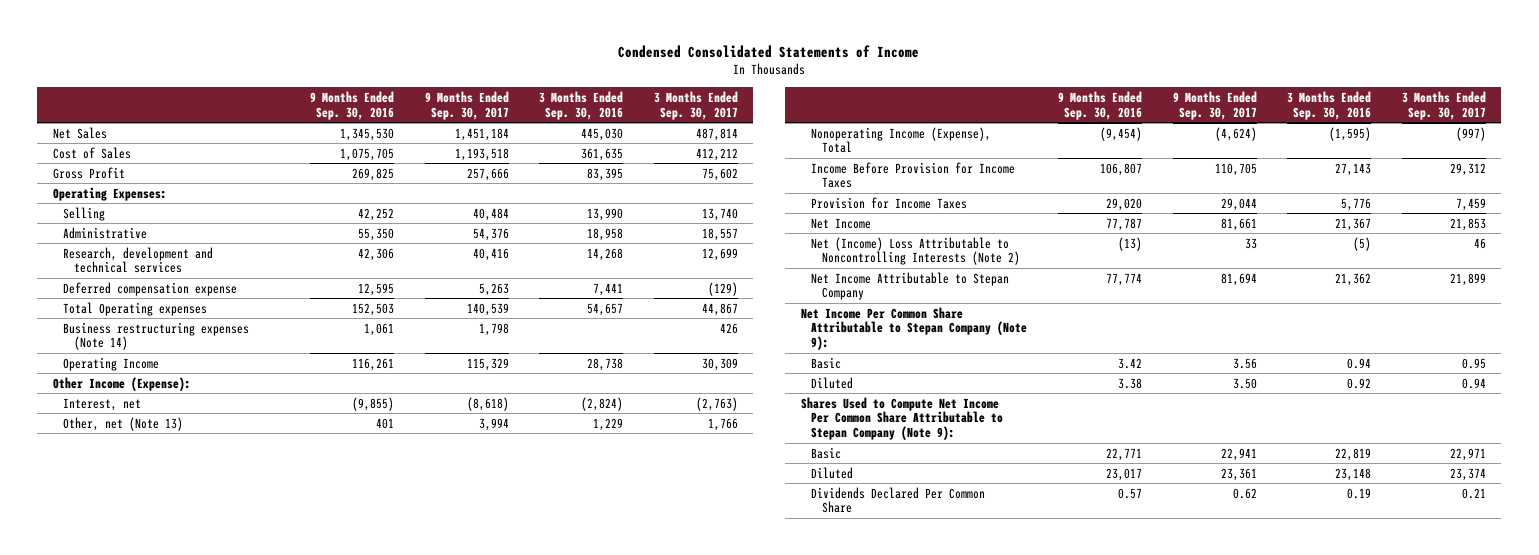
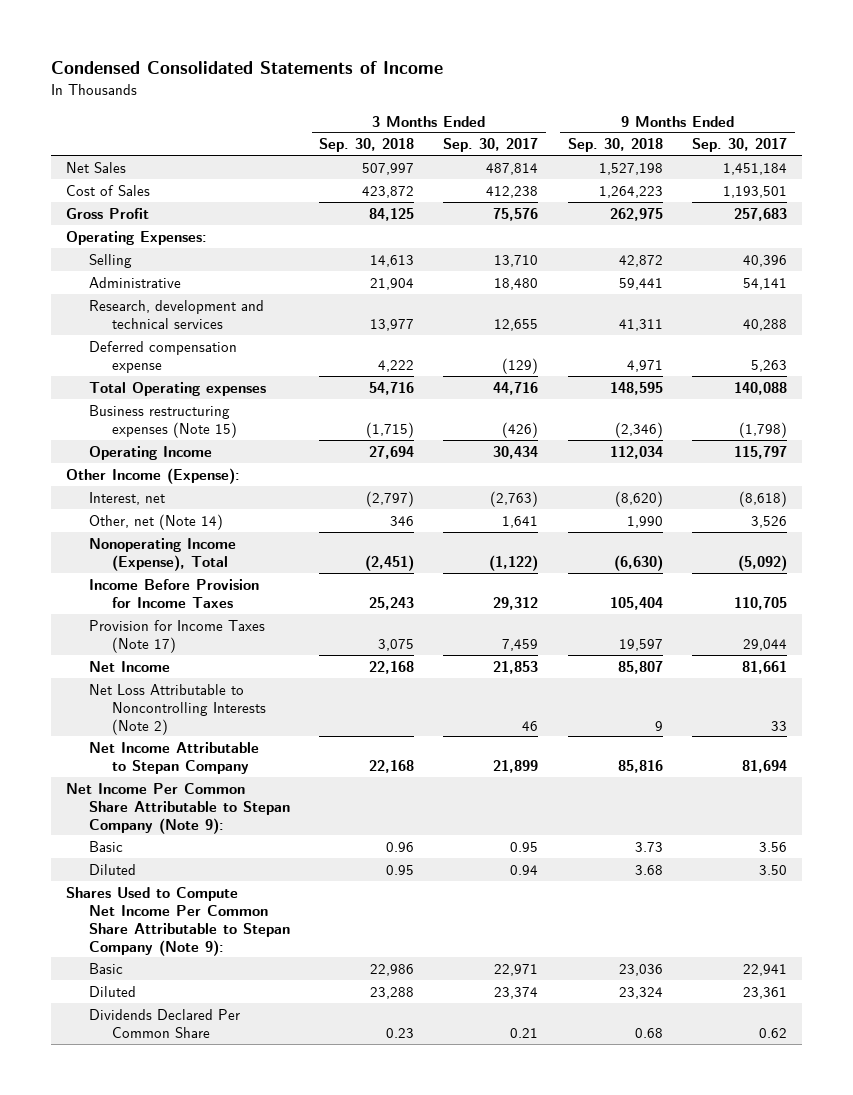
[310,90,395,120] 9 Months Ended Sep. 30, 2016 -> none
[539,90,624,120] 3 Months Ended Sep. 30, 2016 -> none
none -> [319,138,415,153] Sep. 30, 2018
none -> [567,138,663,153] Sep. 30, 2018
[454,147,509,161] 1,193,518 -> [723,185,788,198] 1,193,501
[696,147,739,161] 412,212 -> [486,185,539,198] 412,238
[466,167,509,181] 257,666 -> [734,207,788,221] 257,683
[702,167,739,181] 75,602 -> [493,207,539,221] 75,576
[472,207,509,221] 40,484 -> [743,254,788,267] 40,396
[702,207,739,221] 13,740 -> [494,254,539,267] 13,710
[472,227,509,241] 54,376 -> [743,277,788,290] 54,141
[702,227,739,241] 18,557 -> [494,277,539,290] 18,480
[472,247,509,261] 40,416 -> [743,318,788,331] 40,288
[702,247,739,261] 12,699 -> [494,318,539,331] 12,655
[466,302,509,316] 140,539 -> [734,381,788,395] 140,088
[702,302,739,316] 44,867 -> [493,381,539,395] 44,716
[63,321,250,351] Business restructuring expenses (Note 14) -> [88,404,237,438] Business restructuring expenses (Note 15)
[478,322,509,336] 1,798 -> [739,421,788,438] (1,798)
[720,322,739,334] 426 -> [502,421,539,438] (426)
[466,357,509,371] 115,329 -> [734,445,788,459] 115,797
[702,357,739,371] 30,309 -> [493,445,539,459] 30,434
[63,416,184,431] Other, net (Note 13) -> [88,513,223,530] Other, net (Note 14)
[478,417,509,431] 3,994 -> [751,515,788,528] 3,526
[708,417,739,431] 1,766 -> [502,515,539,528] 1,641
[1214,126,1257,141] (4,624) -> [738,554,788,571] (5,092)
[1455,126,1486,141] (997) -> [489,554,539,571] (1,122)
[811,196,968,209] Provision for Income Taxes -> [88,619,265,653] Provision for Income Taxes (Note 17)
[811,236,1020,266] Net (Income) Loss Attributable to Noncontrolling Interests (Note 2) -> [88,683,266,735] Net Loss Attributable to Noncontrolling Interests (Note 2)

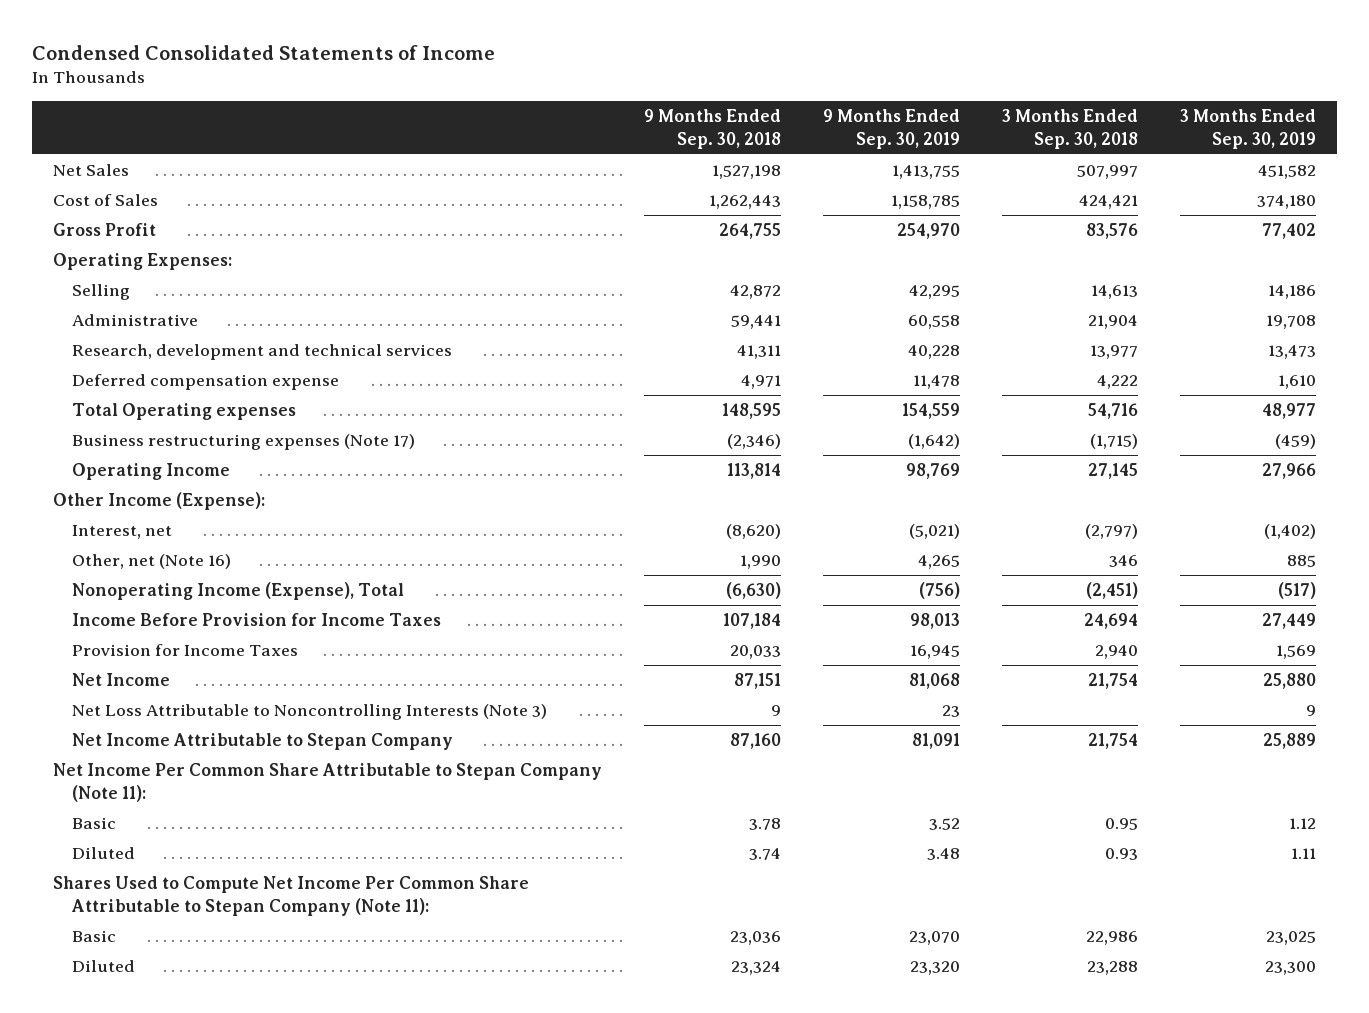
[443,138,539,153] Sep. 30, 2017 -> none
[692,138,788,153] Sep. 30, 2017 -> none
none -> [823,109,961,149] 9 Months Ended Sep. 30, 2019
none -> [1179,109,1316,149] 3 Months Ended Sep. 30, 2019
[362,185,415,198] 423,872 -> [1078,195,1138,210] 424,421
[598,185,663,198] 1,264,223 -> [709,195,782,210] 1,262,443
[369,207,415,221] 84,125 -> [1085,223,1138,240] 83,576
[609,207,663,221] 262,975 -> [719,223,782,240] 264,755
[88,404,237,438] Business restructuring expenses (Note 15) -> [72,434,416,451] Business restructuring expenses (Note 17)
[369,445,415,459] 27,694 -> [1087,463,1138,480] 27,145
[609,445,663,459] 112,034 -> [727,463,782,480] 113,814
[88,513,223,530] Other, net (Note 14) -> [72,554,232,570] Other, net (Note 16)
[369,596,415,610] 25,243 -> [1083,613,1138,630] 24,694
[609,596,663,610] 105,404 -> [723,613,782,630] 107,184
[88,619,265,653] Provision for Income Taxes (Note 17) -> [72,644,299,657] Provision for Income Taxes
[378,638,415,651] 3,075 -> [1094,645,1138,660] 2,940
[618,638,663,651] 19,597 -> [730,645,782,660] 20,033
[369,660,415,674] 22,168 -> [1087,673,1138,690] 21,754
[617,660,663,674] 85,807 -> [734,673,782,690] 87,151
[88,683,266,735] Net Loss Attributable to Noncontrolling Interests (Note 2) -> [72,704,548,721] Net Loss Attributable to Noncontrolling Interests (Note 3)
[369,759,415,773] 22,168 -> [1087,733,1138,750] 21,754
[617,759,663,773] 85,816 -> [730,733,782,750] 87,160
[65,782,290,834] Net Income Per Common Share Attributable to Stepan Company (Note 9): -> [53,763,603,802] Net Income Per Common Share Attributable to Stepan Company (Note 11):
[386,841,415,852] 0.96 -> [1104,818,1138,831] 0.95
[634,841,663,852] 3.73 -> [749,818,782,831] 3.78
[386,864,415,875] 0.95 -> [1104,848,1138,861] 0.93
[634,864,663,875] 3.68 -> [749,848,782,861] 3.74
[65,886,290,956] Shares Used to Compute Net Income Per Common Share Attributable to Stepan Company (Note 9): -> [53,876,530,916] Shares Used to Compute Net Income Per Common Share Attributable to Stepan Company (Note 11):
[88,1008,240,1038] Dividends Declared Per Common Share -> none

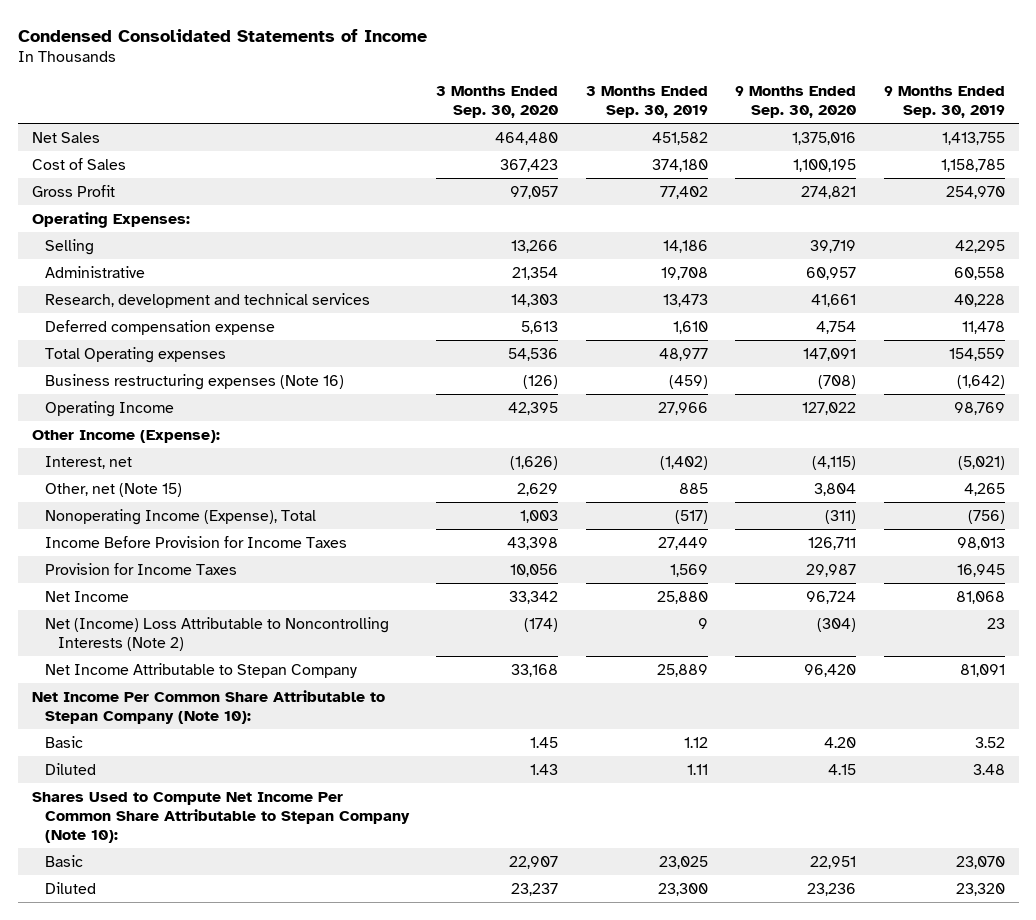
[644,109,782,149] 9 Months Ended Sep. 30, 2018 -> none
[1001,109,1138,149] 3 Months Ended Sep. 30, 2018 -> none
none -> [436,86,559,119] 3 Months Ended Sep. 30, 2020
none -> [735,86,857,119] 9 Months Ended Sep. 30, 2020
[72,434,416,451] Business restructuring expenses (Note 17) -> [45,373,345,390] Business restructuring expenses (Note 16)
[72,554,232,570] Other, net (Note 16) -> [45,482,183,497] Other, net (Note 15)
[72,704,548,721] Net Loss Attributable to Noncontrolling Interests (Note 3) -> [45,616,390,651] Net (Income) Loss Attributable to Noncontrolling Interests (Note 2)
[53,763,603,802] Net Income Per Common Share Attributable to Stepan Company (Note 11): -> [31,689,385,724] Net Income Per Common Share Attributable to Stepan Company (Note 10):
[53,876,530,916] Shares Used to Compute Net Income Per Common Share Attributable to Stepan Company (Note 11): -> [31,791,411,843] Shares Used to Compute Net Income Per Common Share Attributable to Stepan Company (Note 10):

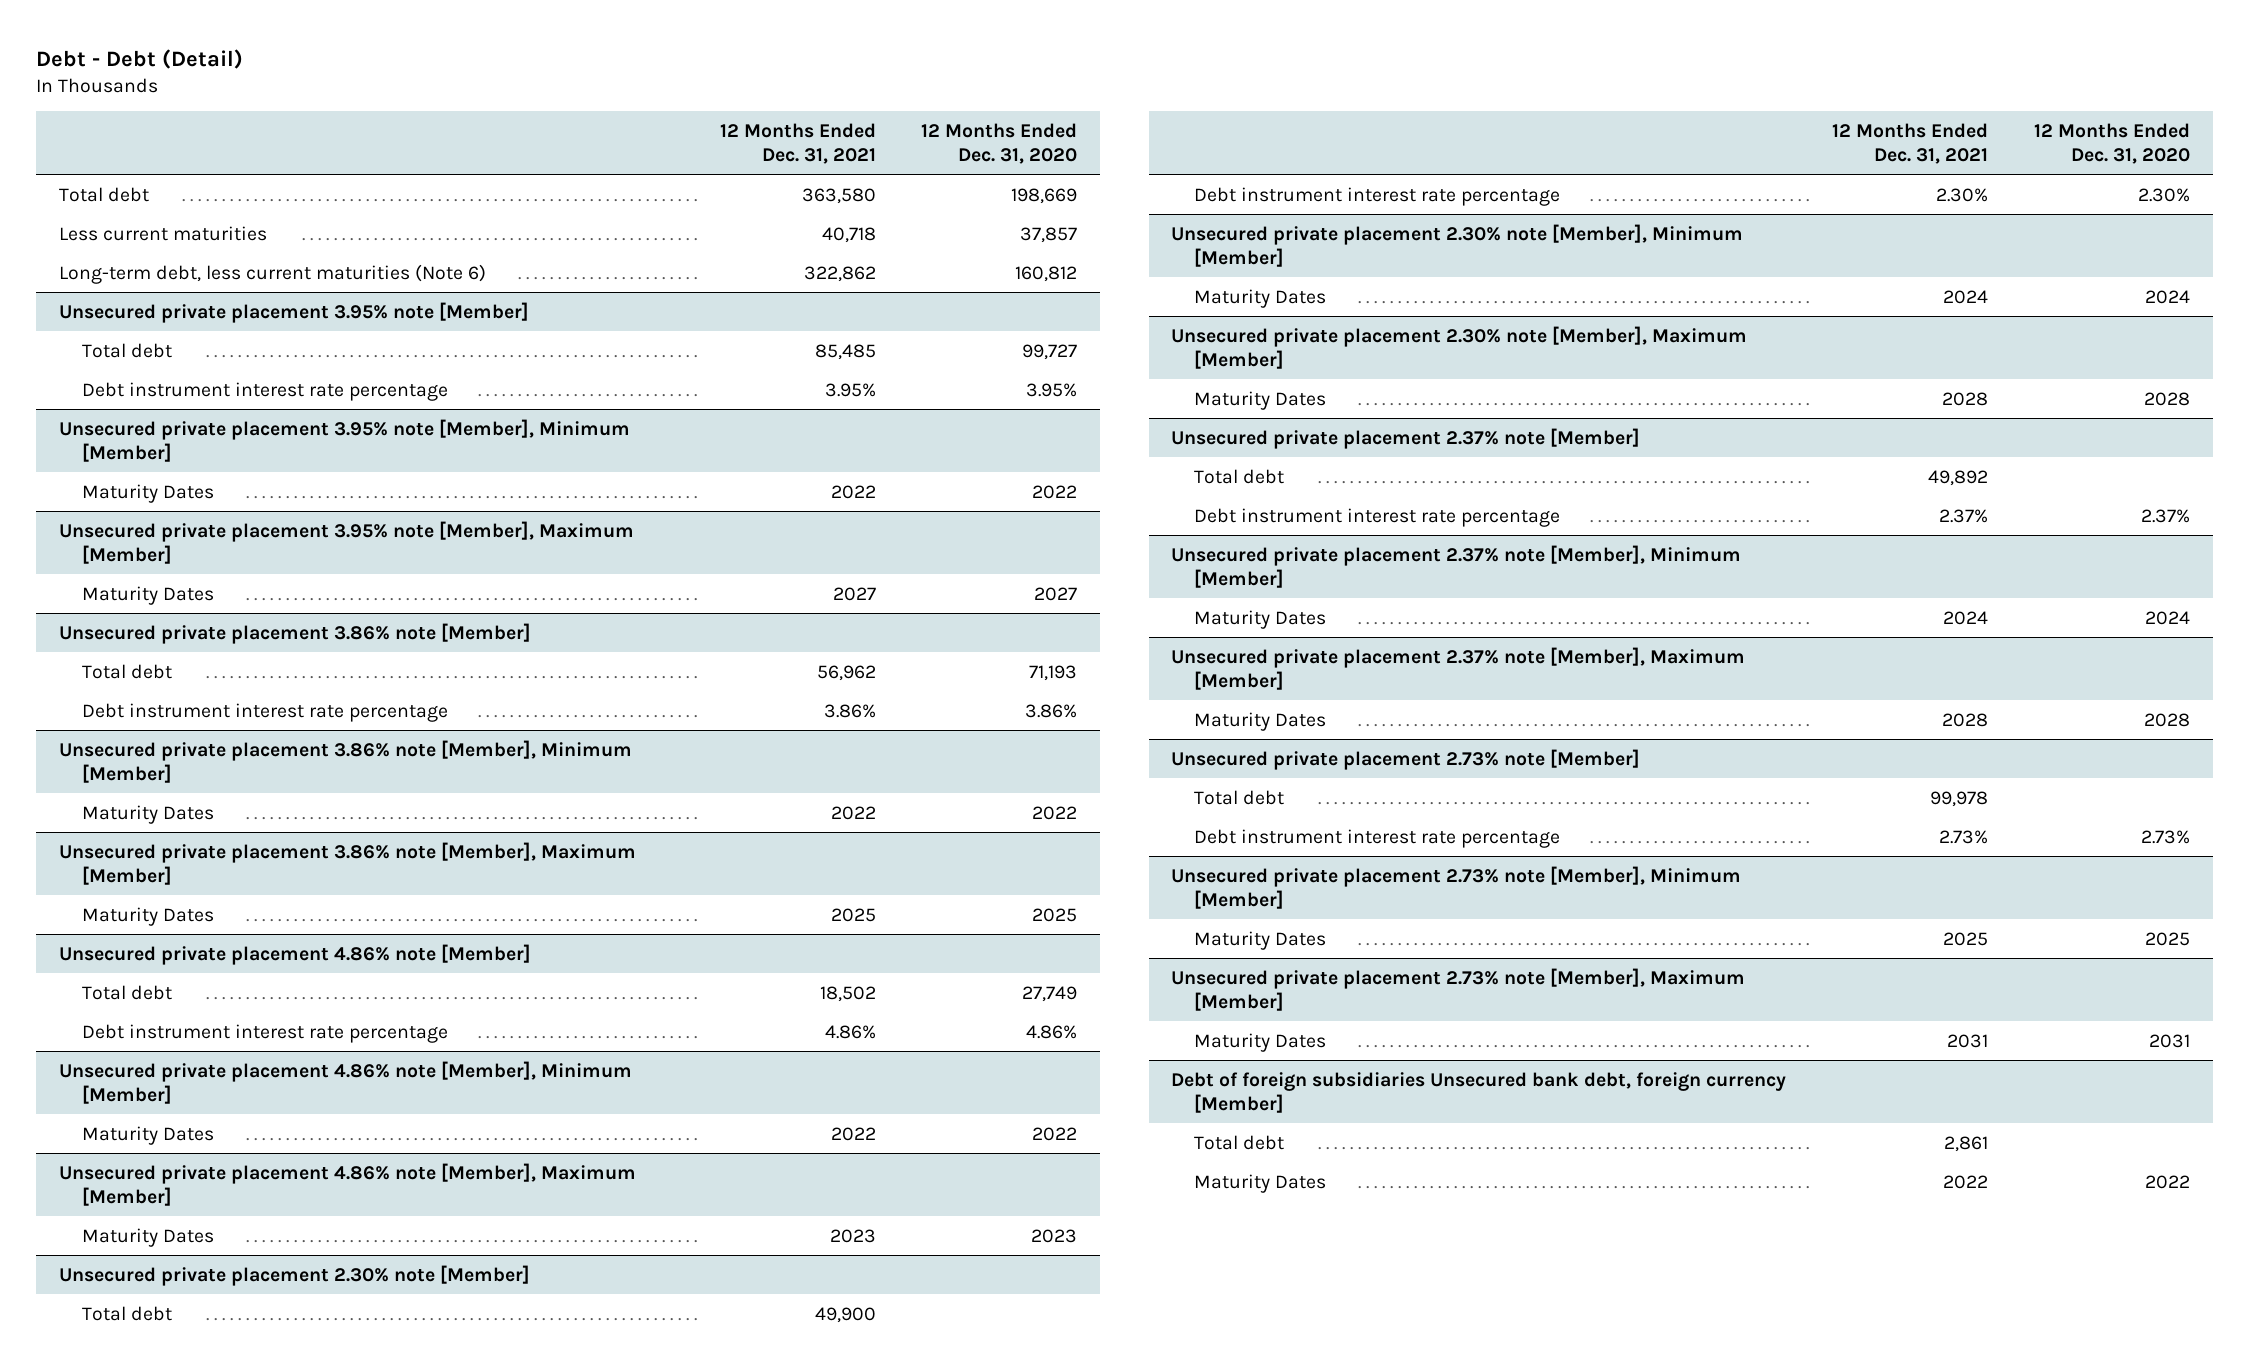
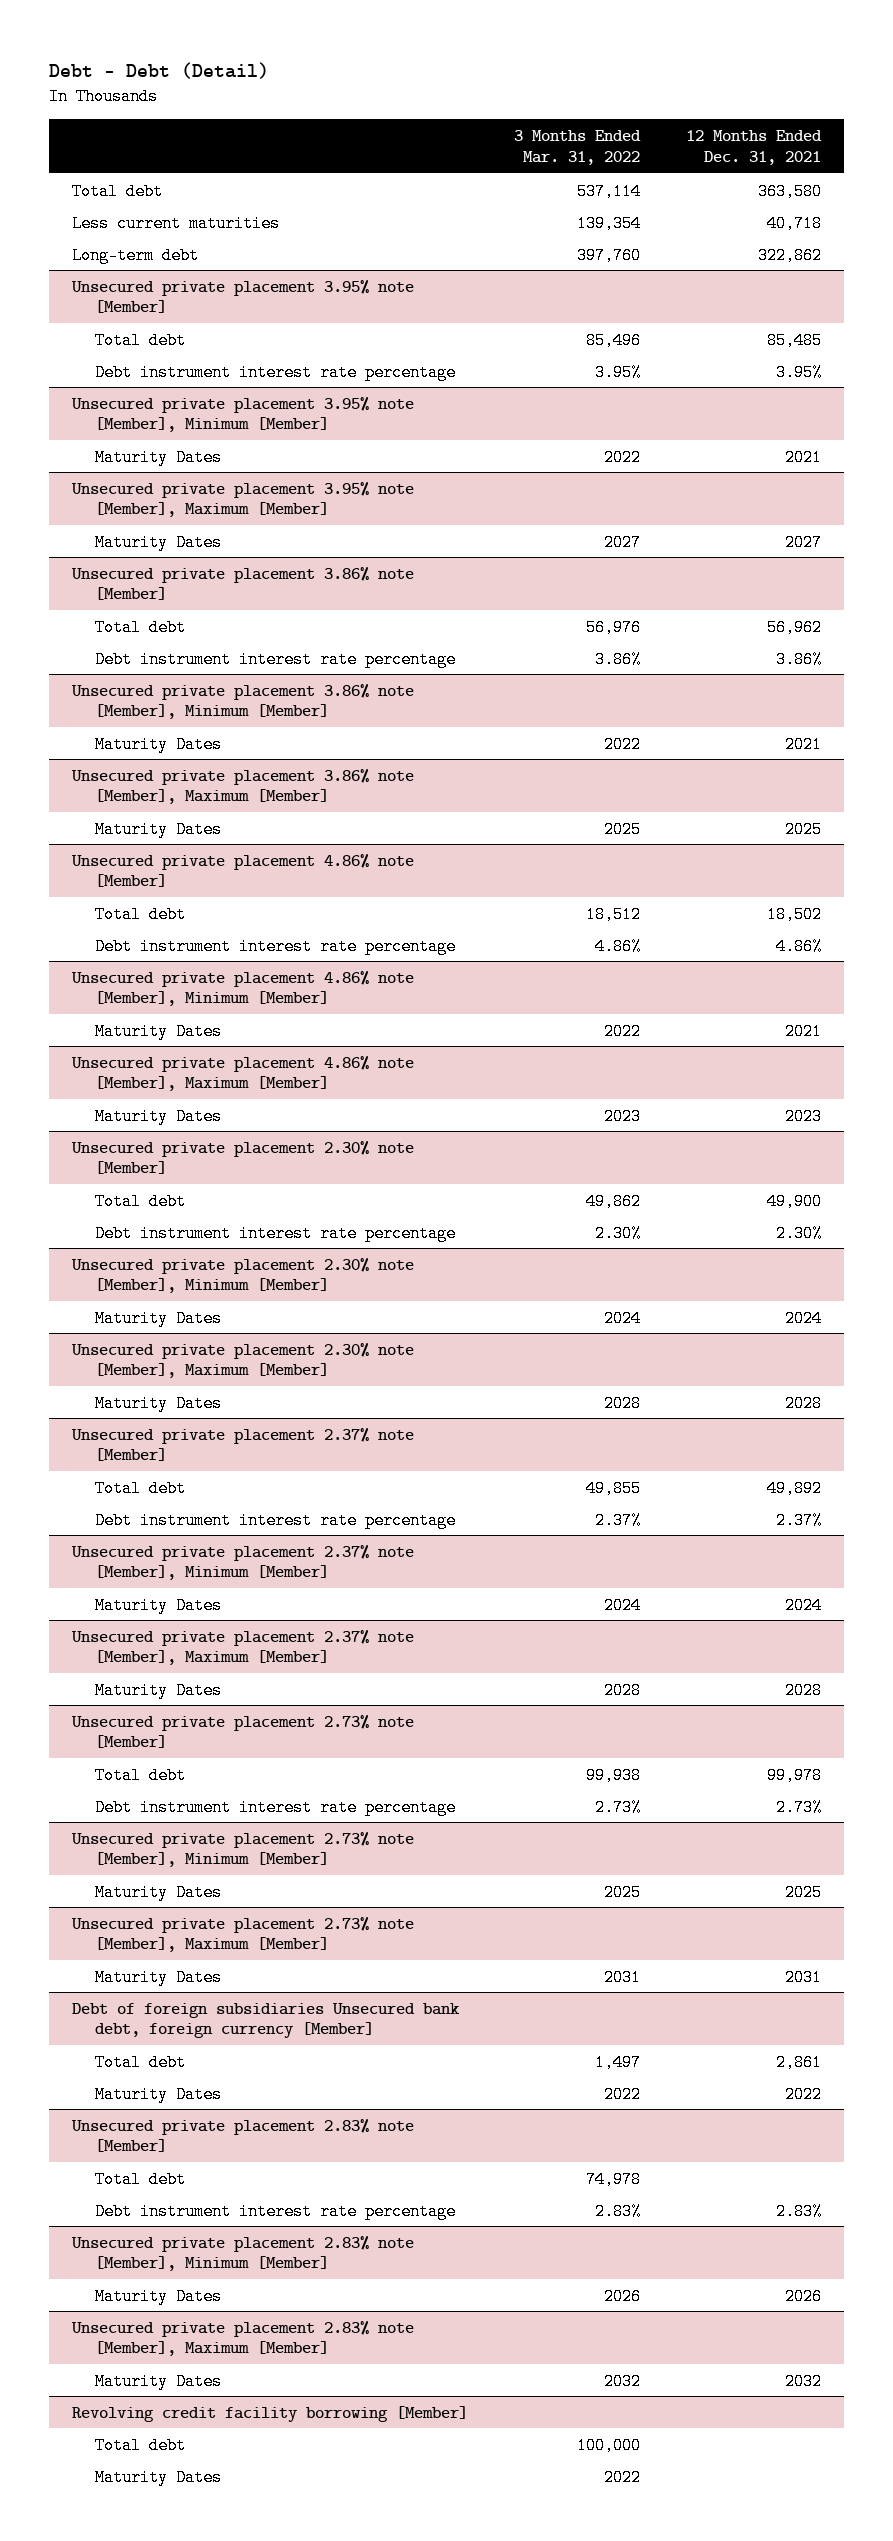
[921,122,1078,164] 12 Months Ended Dec. 31, 2020 -> none
none -> [513,130,641,165] 3 Months Ended Mar. 31, 2022
[58,263,486,284] Long-term debt, less current maturities (Note 6) -> [71,246,199,264] Long-term debt
[830,484,876,499] 2022 -> [784,448,822,466] 2021
[830,805,876,820] 2022 -> [784,735,822,753] 2021
[830,1126,876,1141] 2022 -> [784,1022,822,1040] 2021
none -> [70,2118,414,2153] Unsecured private placement 2.83% note [Member]
none -> [94,2170,186,2188] Total debt
none -> [94,2202,456,2220] Debt instrument interest rate percentage
none -> [70,2235,414,2272] Unsecured private placement 2.83% note [Member], Minimum [Member]
none -> [94,2287,222,2305] Maturity Dates
none -> [70,2320,414,2357] Unsecured private placement 2.83% note [Member], Maximum [Member]
none -> [94,2372,222,2390] Maturity Dates
none -> [71,2405,468,2422] Revolving credit facility borrowing [Member]
none -> [94,2436,186,2454] Total debt
none -> [94,2468,222,2486] Maturity Dates

